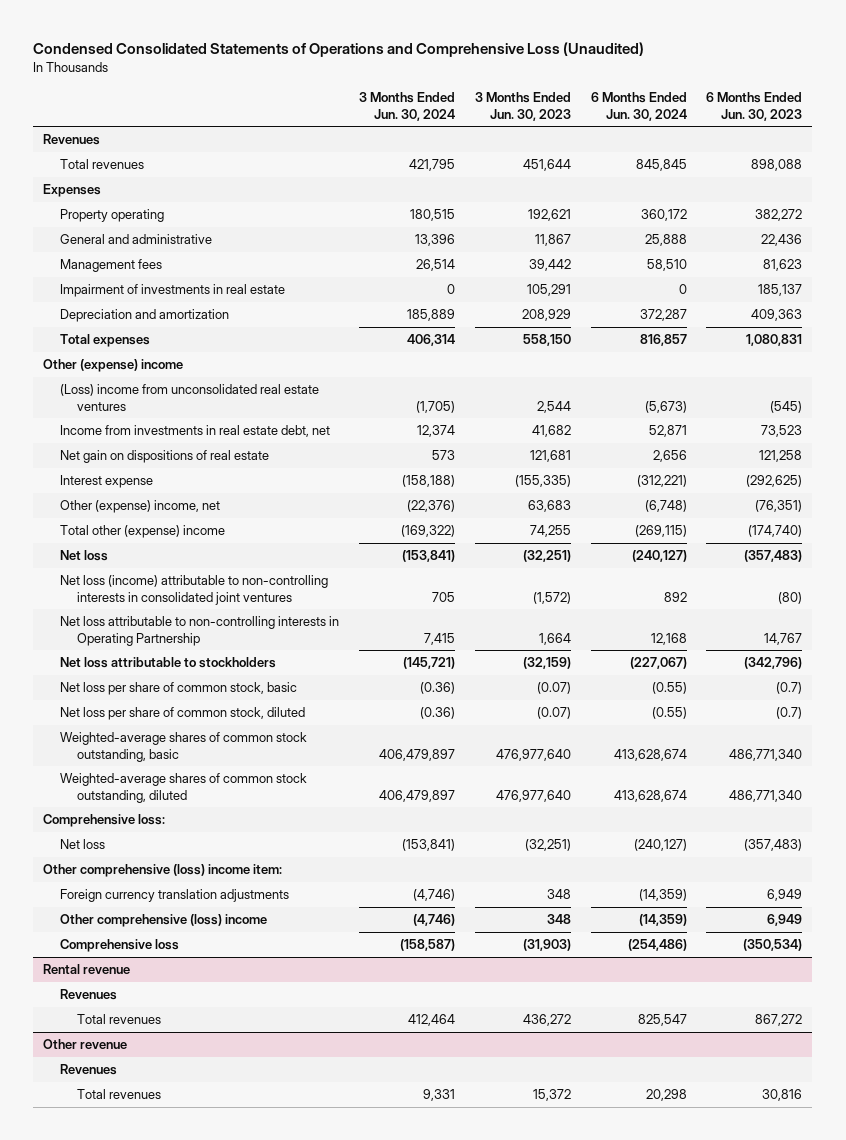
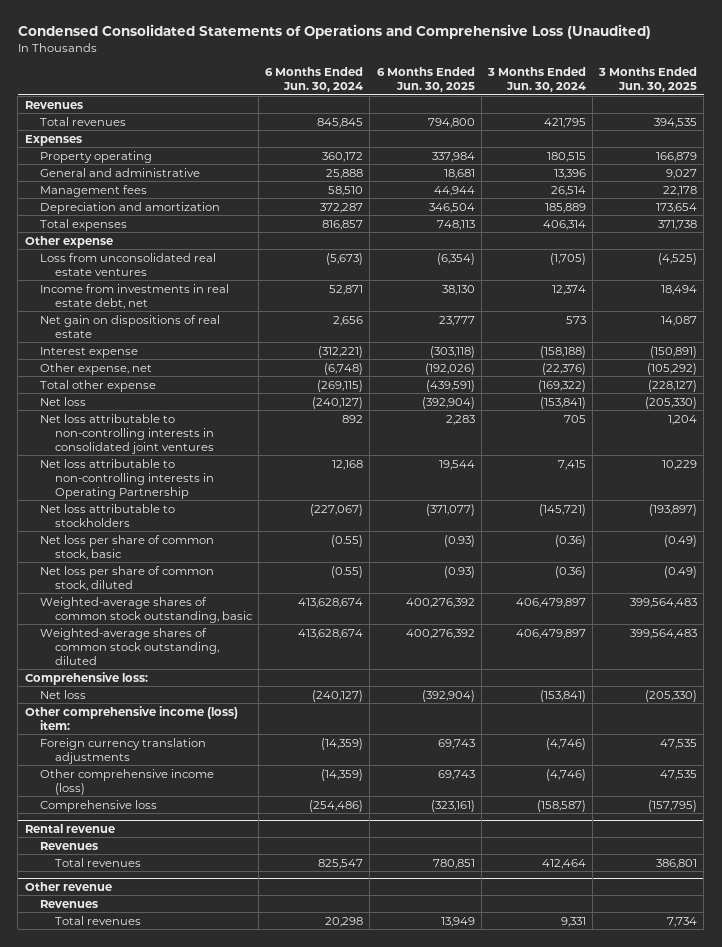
[474,92,571,121] 3 Months Ended Jun. 30, 2023 -> none
[706,92,803,121] 6 Months Ended Jun. 30, 2023 -> none
none -> [376,66,475,93] 6 Months Ended Jun. 30, 2025
none -> [598,66,698,93] 3 Months Ended Jun. 30, 2025
[60,284,286,298] Impairment of investments in real estate -> none
[43,359,184,373] Other (expense) income -> [24,235,113,248] Other expense
[60,384,320,411] (Loss) income from unconsolidated real estate ventures -> [39,252,216,276] Loss from unconsolidated real estate ventures
[60,500,221,514] Other (expense) income, net -> [39,362,152,375] Other expense, net
[60,525,226,539] Total other (expense) income -> [39,379,156,392] Total other expense
[60,575,329,605] Net loss (income) attributable to non-controlling interests in consolidated joint ventures -> [39,413,214,454] Net loss attributable to non-controlling interests in consolidated joint ventures
[43,864,283,878] Other comprehensive (loss) income item: -> [24,705,238,730] Other comprehensive income (loss) item:
[60,914,268,928] Other comprehensive (loss) income -> [39,768,214,795] Other comprehensive income (loss)

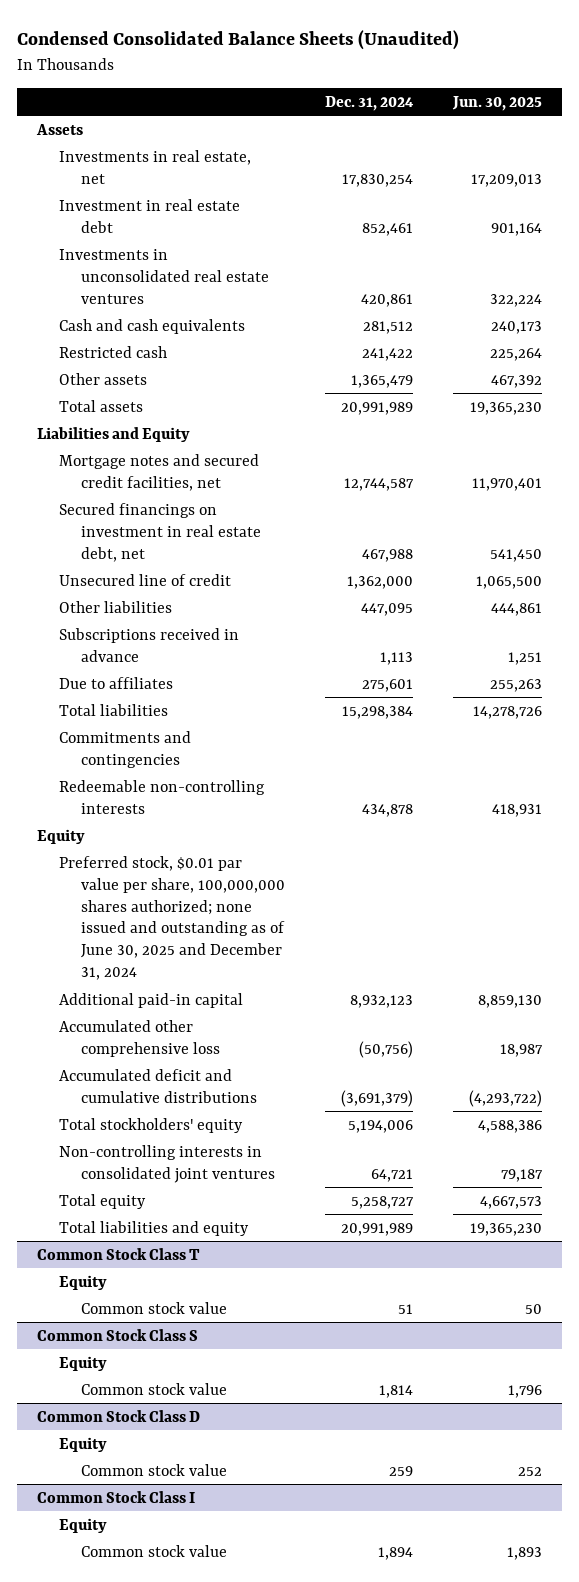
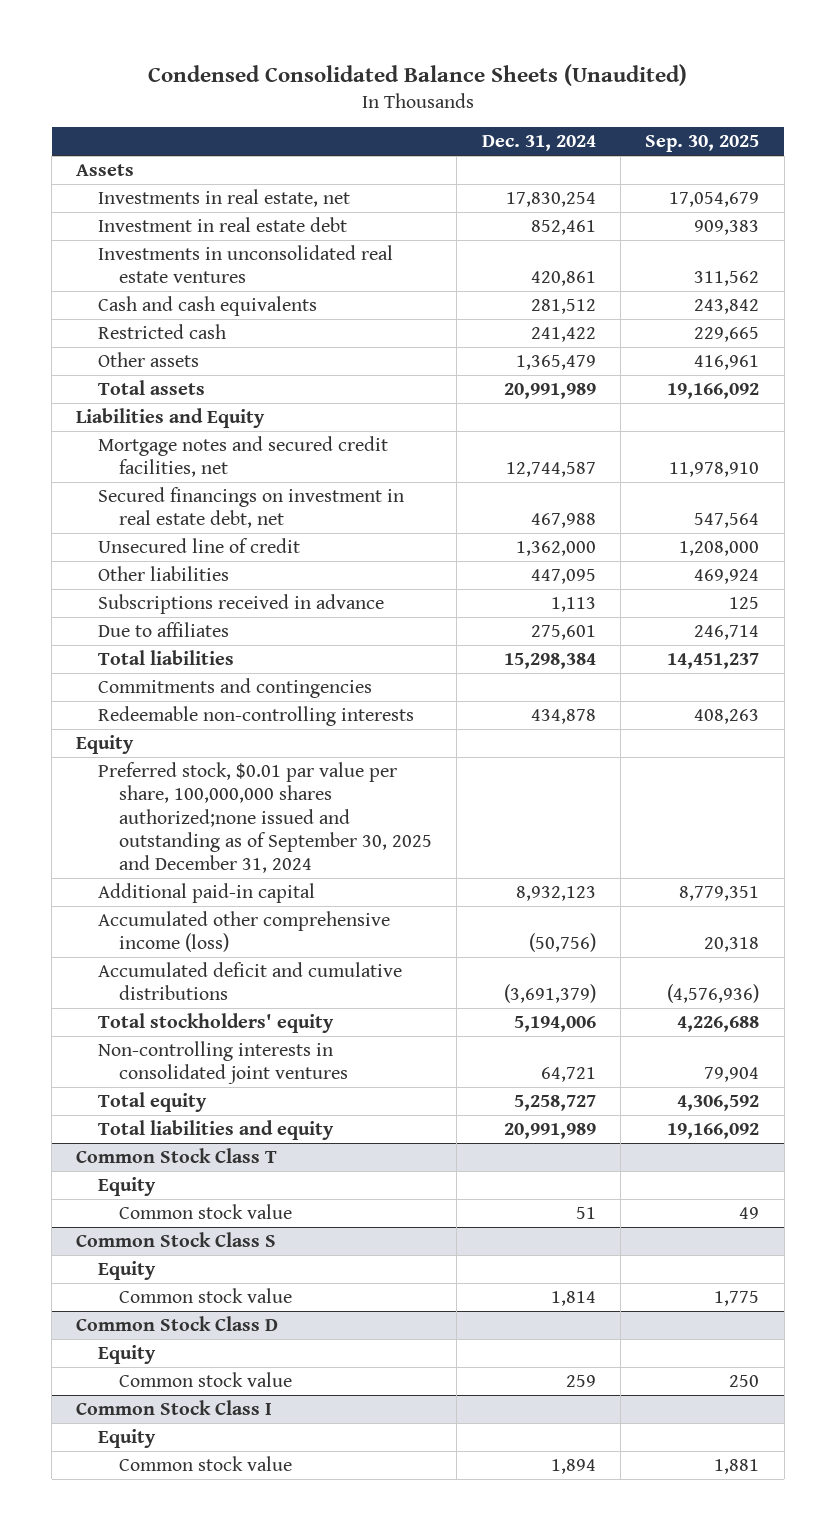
[451,95,542,111] Jun. 30, 2025 -> none
none -> [645,135,760,153] Sep. 30, 2025
[59,855,286,980] Preferred stock, $0.01 par value per share, 100,000,000 shares authorized; none issued and outstanding as of June 30, 2025 and December 31, 2024 -> [97,761,433,874] Preferred stock, $0.01 par value per share, 100,000,000 shares authorized;none issued and outstanding as of September 30, 2025 and December 31, 2024
[59,1019,221,1057] Accumulated other comprehensive loss -> [97,910,390,953] Accumulated other comprehensive income (loss)

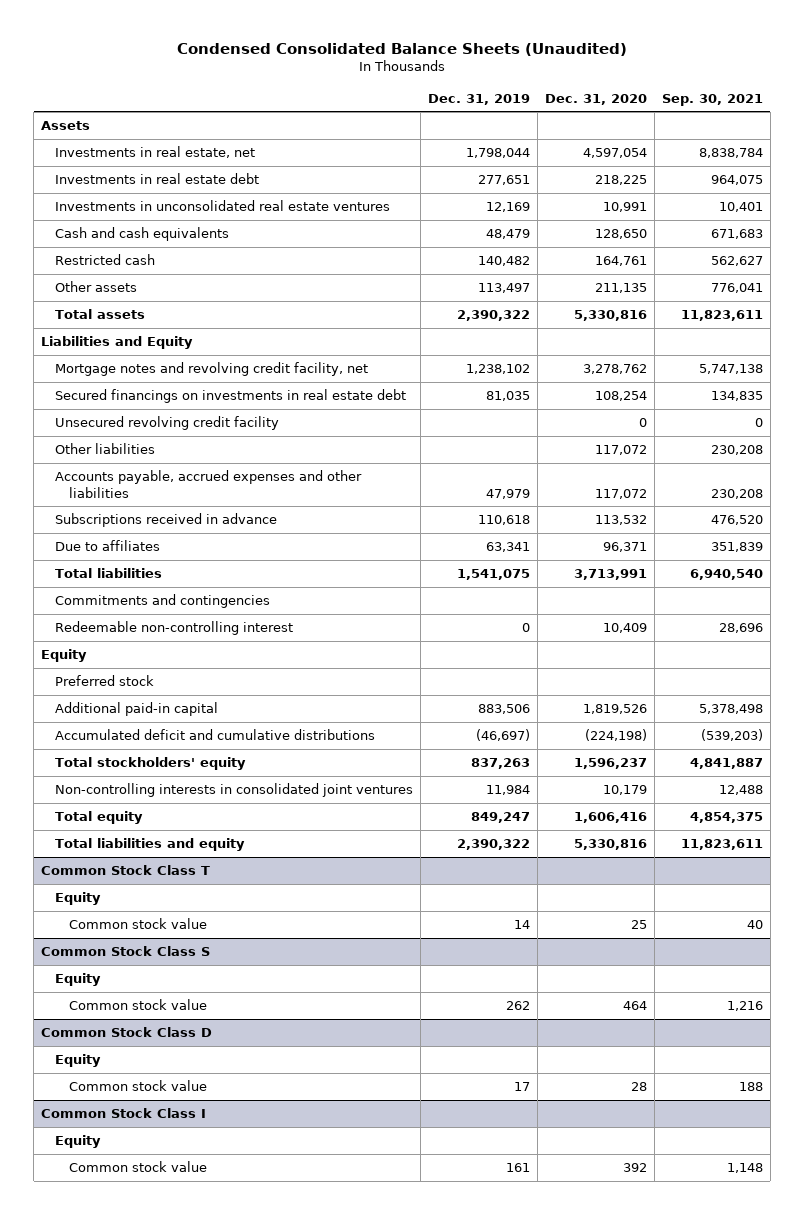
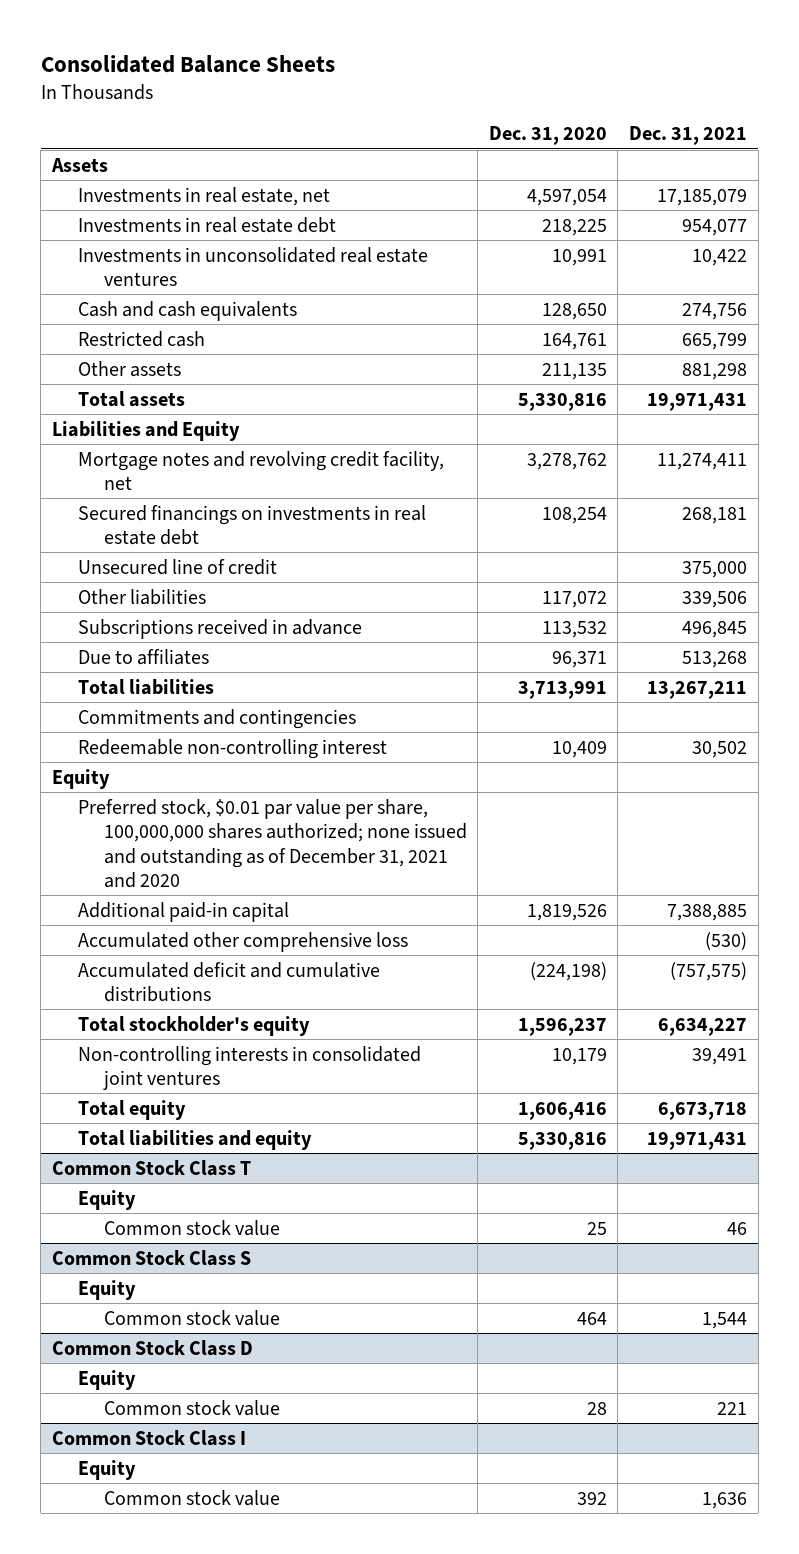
[176,42,627,56] Condensed Consolidated Balance Sheets (Unaudited) -> [40,54,335,73] Consolidated Balance Sheets
[427,93,530,105] Dec. 31, 2019 -> none
[661,93,763,106] Sep. 30, 2021 -> none
none -> [629,126,748,146] Dec. 31, 2021
[55,416,280,431] Unsecured revolving credit facility -> none
none -> [77,558,277,575] Unsecured line of credit
[55,470,363,498] Accounts payable, accrued expenses and other liabilities -> none
[55,675,155,687] Preferred stock -> [77,798,467,889] Preferred stock, $0.01 par value per share, 100,000,000 shares authorized; none issued and outstanding as of December 31, 2021 and 2020
none -> [77,931,408,952] Accumulated other comprehensive loss
[55,757,247,771] Total stockholders' equity -> [77,1015,310,1036] Total stockholder's equity

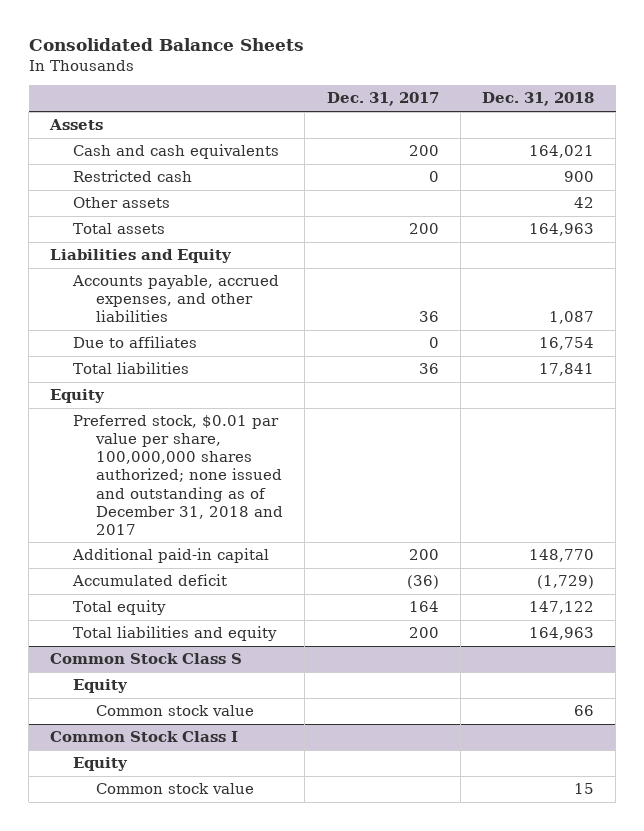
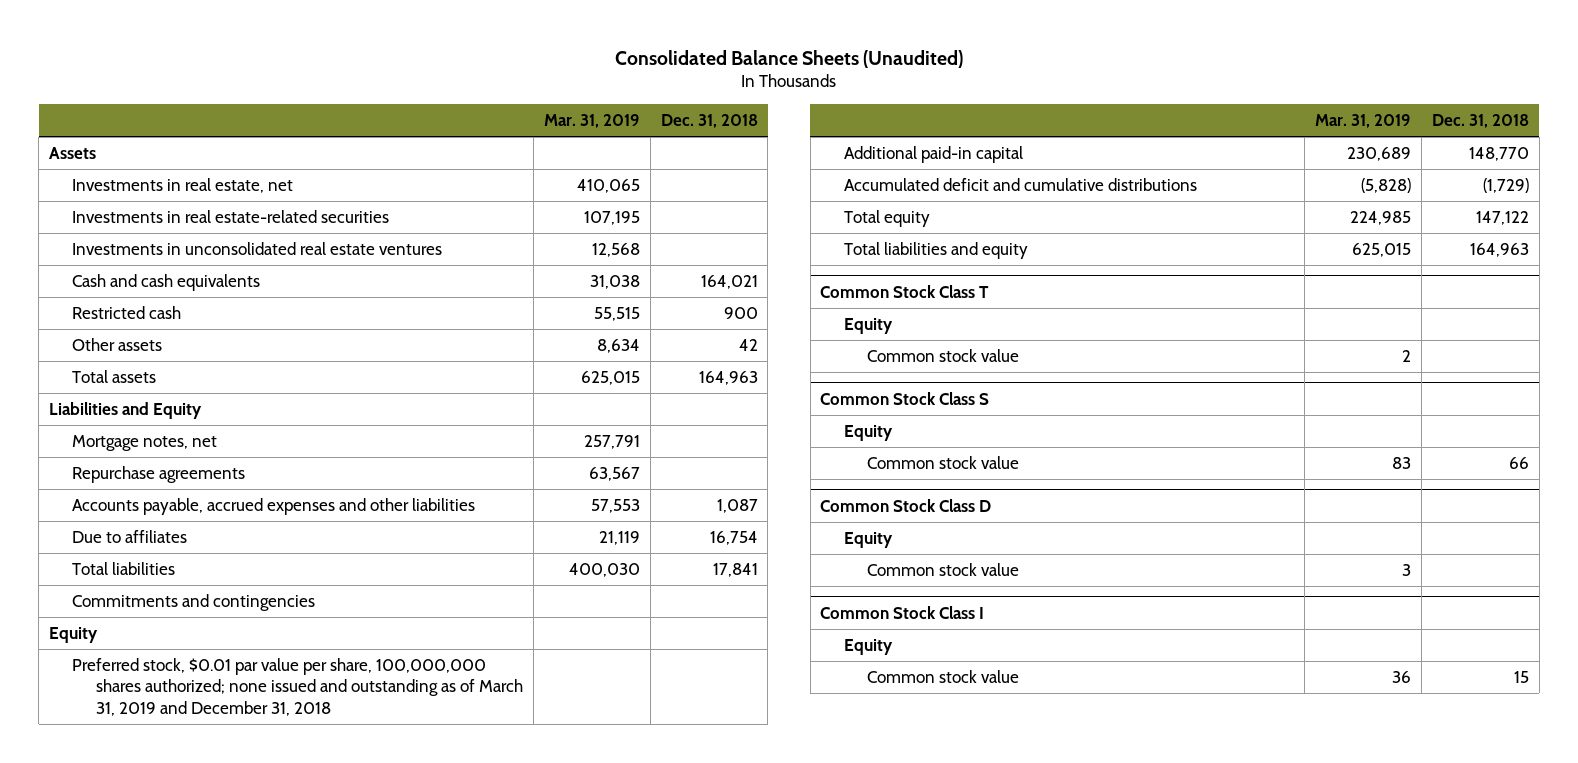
[28,38,304,52] Consolidated Balance Sheets -> [614,49,963,68] Consolidated Balance Sheets (Unaudited)
[326,92,439,107] Dec. 31, 2017 -> none
none -> [543,114,640,129] Mar. 31, 2019
none -> [72,177,294,193] Investments in real estate, net
none -> [72,209,390,223] Investments in real estate-related securities
none -> [72,241,443,255] Investments in unconsolidated real estate ventures
none -> [72,434,218,451] Mortgage notes, net
none -> [72,465,246,483] Repurchase agreements
[72,275,280,323] Accounts payable, accrued expenses, and other liabilities -> [72,497,476,515] Accounts payable, accrued expenses and other liabilities
none -> [72,593,316,611] Commitments and contingencies
[73,415,284,535] Preferred stock, $0.01 par value per share, 100,000,000 shares authorized; none issued and outstanding as of December 31, 2018 and 2017 -> [72,657,523,717] Preferred stock, $0.01 par value per share, 100,000,000 shares authorized; none issued and outstanding as of March 31, 2019 and December 31, 2018
[72,574,228,587] Accumulated deficit -> [843,177,1197,191] Accumulated deficit and cumulative distributions
none -> [820,284,990,298] Common Stock Class T
none -> [843,317,893,334] Equity
none -> [867,348,1020,362] Common stock value
none -> [820,498,992,512] Common Stock Class D
none -> [843,531,893,548] Equity
none -> [867,562,1020,576] Common stock value

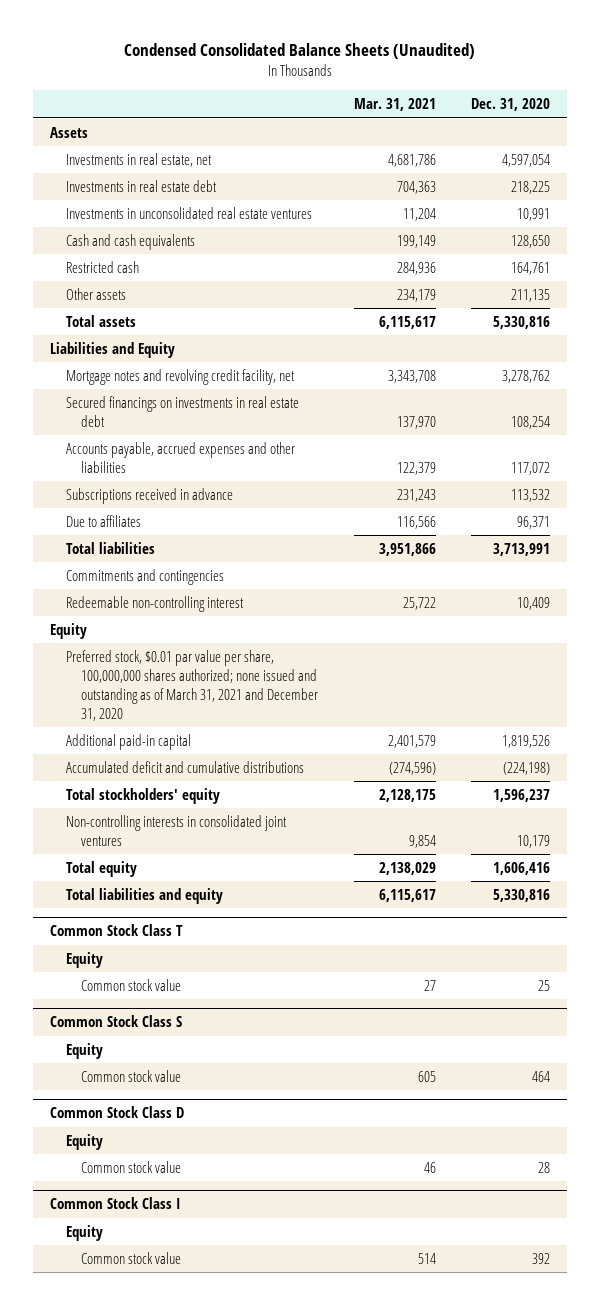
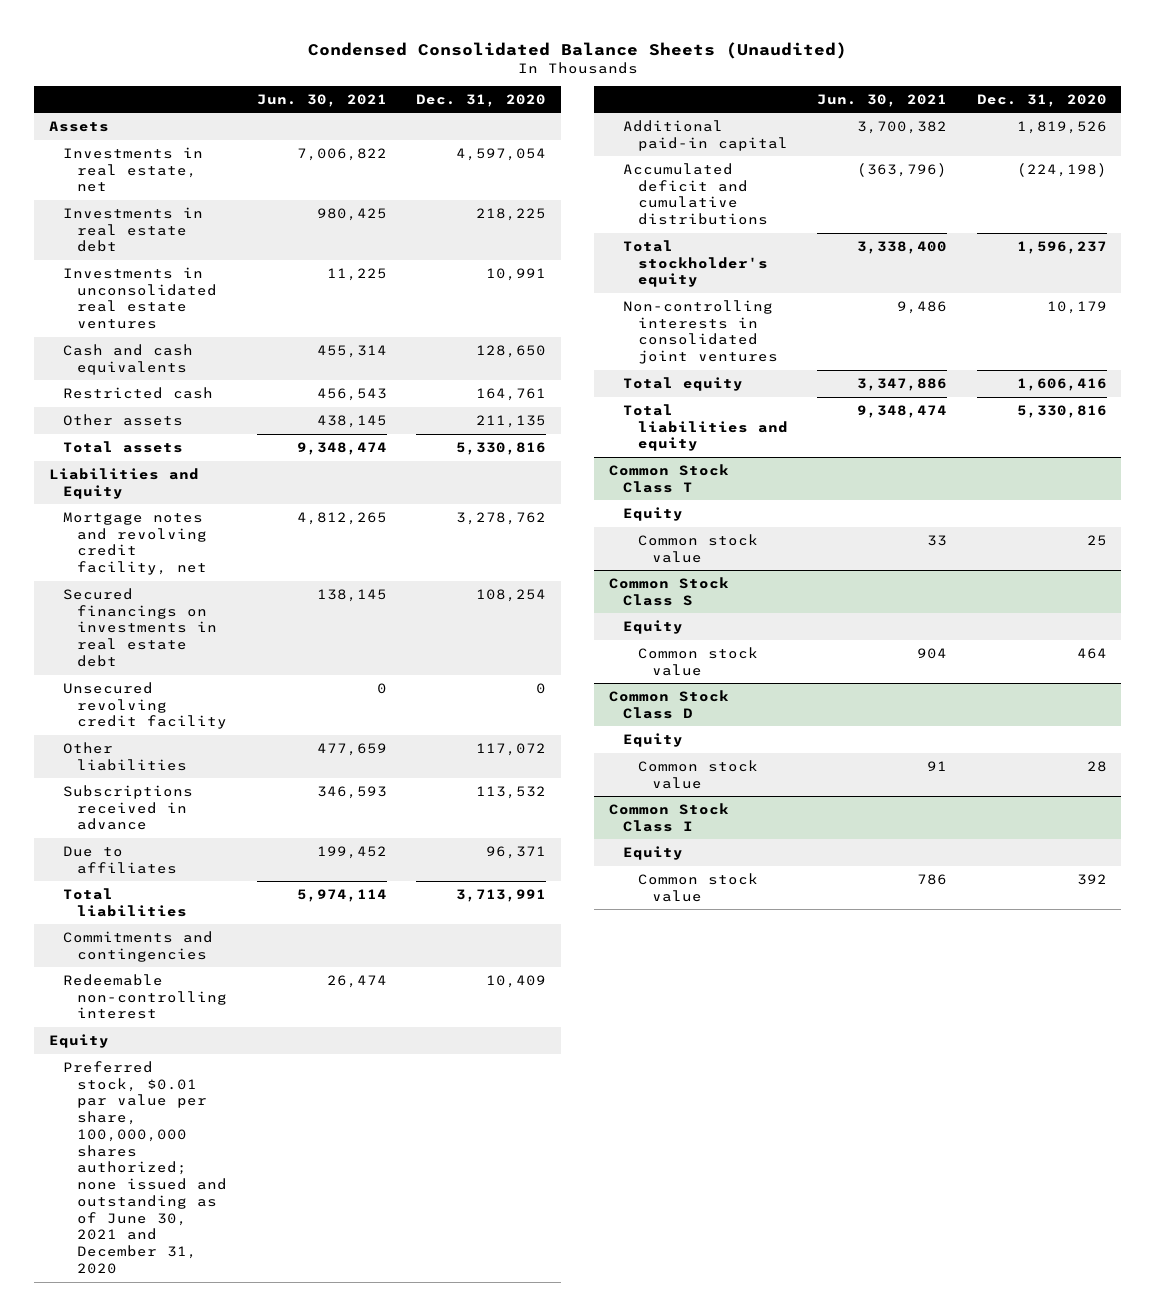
[353,98,436,112] Mar. 31, 2021 -> none
none -> [256,93,387,107] Jun. 30, 2021
none -> [63,681,228,730] Unsecured revolving credit facility
[65,441,295,473] Accounts payable, accrued expenses and other liabilities -> [63,741,188,771] Other liabilities
[65,649,319,721] Preferred stock, $0.01 par value per share, 100,000,000 shares authorized; none issued and outstanding as of March 31, 2021 and December 31, 2020 -> [63,1060,228,1275] Preferred stock, $0.01 par value per share, 100,000,000 shares authorized; none issued and outstanding as of June 30, 2021 and December 31, 2020
[65,787,220,804] Total stockholders' equity -> [623,239,768,288] Total stockholder's equity

